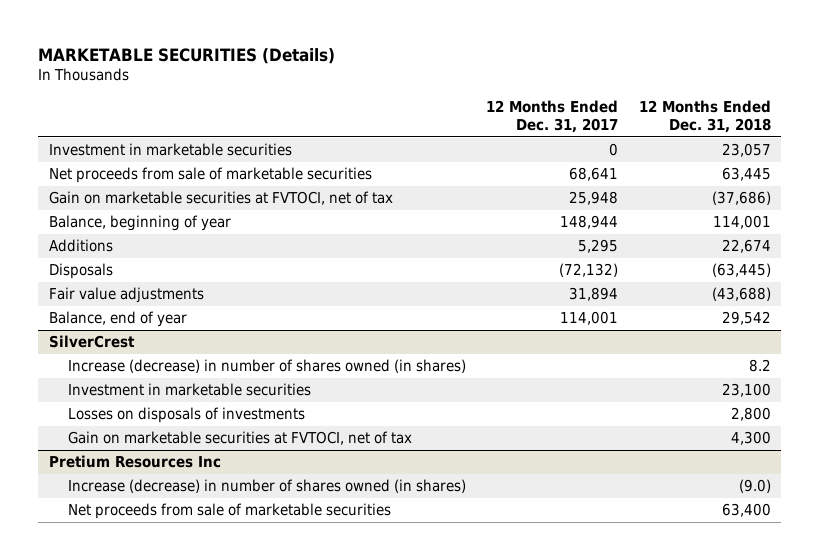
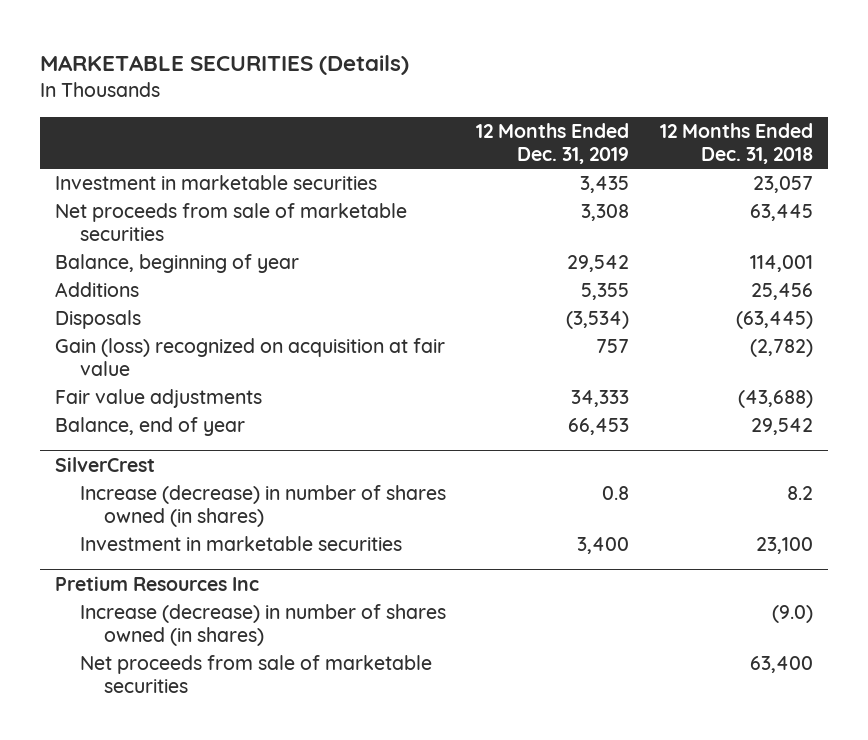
[486,100,619,133] 12 Months Ended Dec. 31, 2017 -> none
none -> [476,123,630,165] 12 Months Ended Dec. 31, 2019
[48,191,393,206] Gain on marketable securities at FVTOCI, net of tax -> none
[722,239,772,254] 22,674 -> [750,283,813,301] 25,456
none -> [55,338,446,377] Gain (loss) recognized on acquisition at fair value
[67,407,305,424] Losses on disposals of investments -> none
[67,431,412,446] Gain on marketable securities at FVTOCI, net of tax -> none

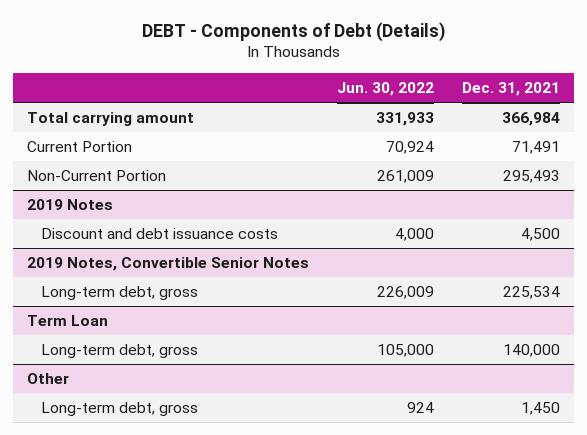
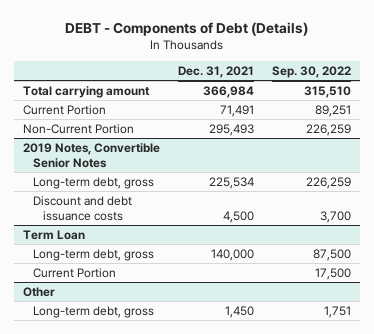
[337,81,435,96] Jun. 30, 2022 -> none
none -> [271,66,351,79] Sep. 30, 2022
[27,199,114,211] 2019 Notes -> none
[40,228,278,240] Discount and debt issuance costs -> none
none -> [32,195,132,221] Discount and debt issuance costs
none -> [32,267,116,278] Current Portion

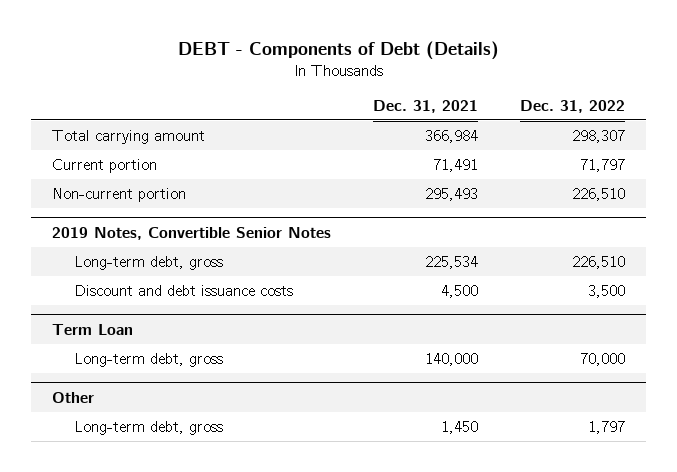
[271,66,351,79] Sep. 30, 2022 -> none
none -> [519,99,625,113] Dec. 31, 2022
[22,104,106,115] Current Portion -> [52,158,158,173] Current portion
[22,123,134,134] Non-Current Portion -> [52,187,187,202] Non-current portion
[32,267,116,278] Current Portion -> none

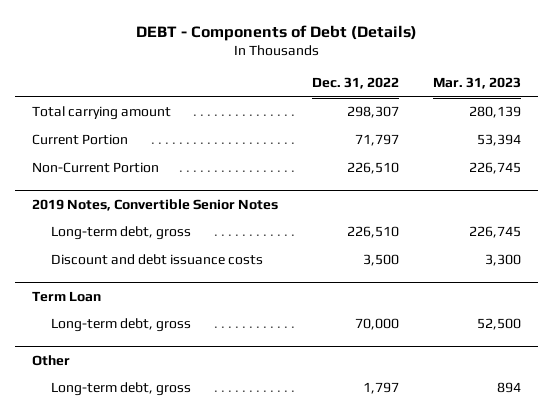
[373,99,479,113] Dec. 31, 2021 -> none
none -> [432,77,521,90] Mar. 31, 2023
[52,158,158,173] Current portion -> [32,134,129,146] Current Portion
[52,187,187,202] Non-current portion -> [32,162,160,174] Non-Current Portion

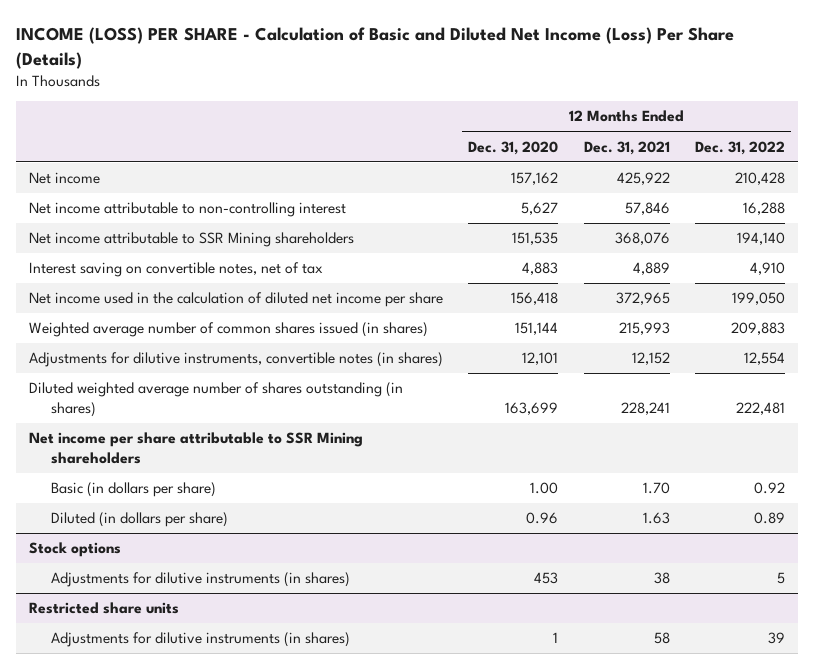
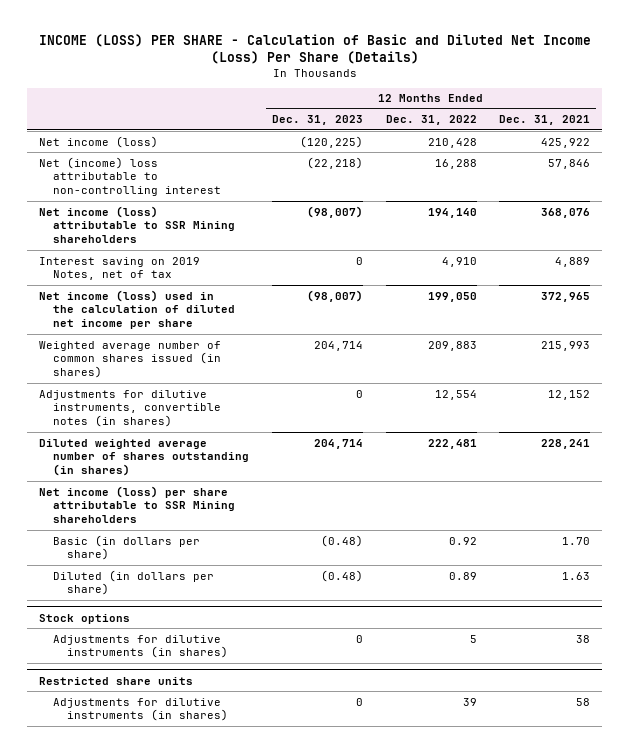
[468,140,559,155] Dec. 31, 2020 -> none
none -> [271,115,363,126] Dec. 31, 2023
[28,172,100,185] Net income -> [38,135,158,148] Net income (loss)
[28,202,346,218] Net income attributable to non-controlling interest -> [38,156,221,197] Net (income) loss attributable to non-controlling interest
[28,232,354,248] Net income attributable to SSR Mining shareholders -> [38,205,235,244] Net income (loss) attributable to SSR Mining shareholders
[28,262,323,278] Interest saving on convertible notes, net of tax -> [38,256,200,281] Interest saving on 2019 Notes, net of tax
[28,292,443,308] Net income used in the calculation of diluted net income per share -> [38,289,235,330] Net income (loss) used in the calculation of diluted net income per share
[28,432,363,465] Net income per share attributable to SSR Mining shareholders -> [38,485,235,524] Net income (loss) per share attributable to SSR Mining shareholders

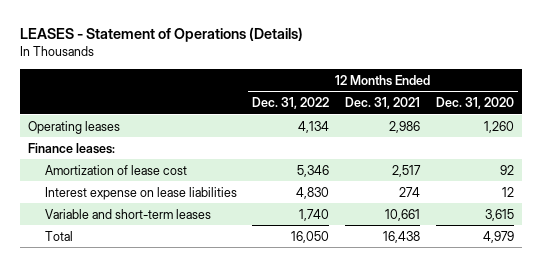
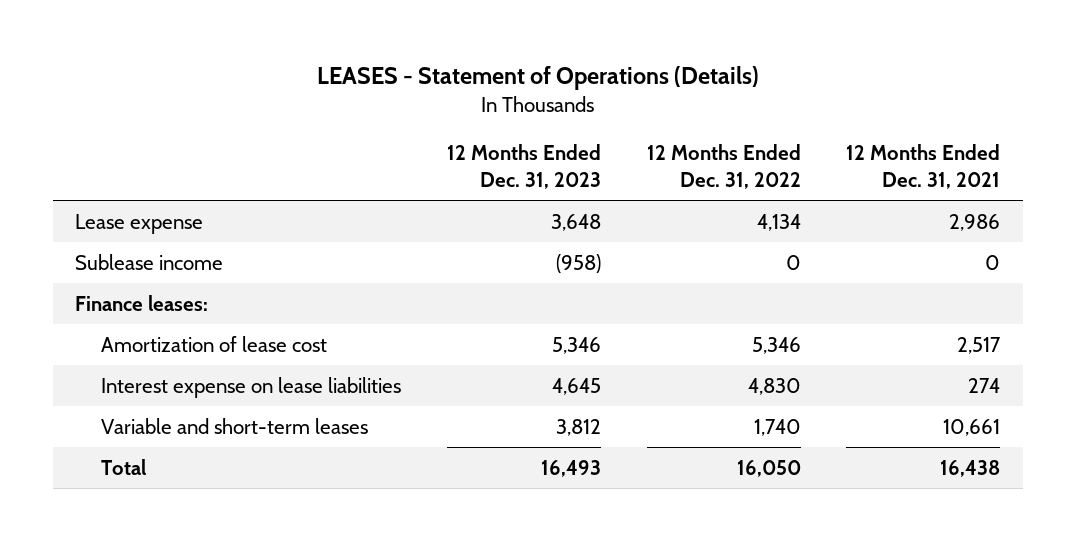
[435,96,514,109] Dec. 31, 2020 -> none
none -> [447,144,602,189] 12 Months Ended Dec. 31, 2023
[27,120,120,134] Operating leases -> [75,213,204,234] Lease expense
none -> [75,253,224,270] Sublease income

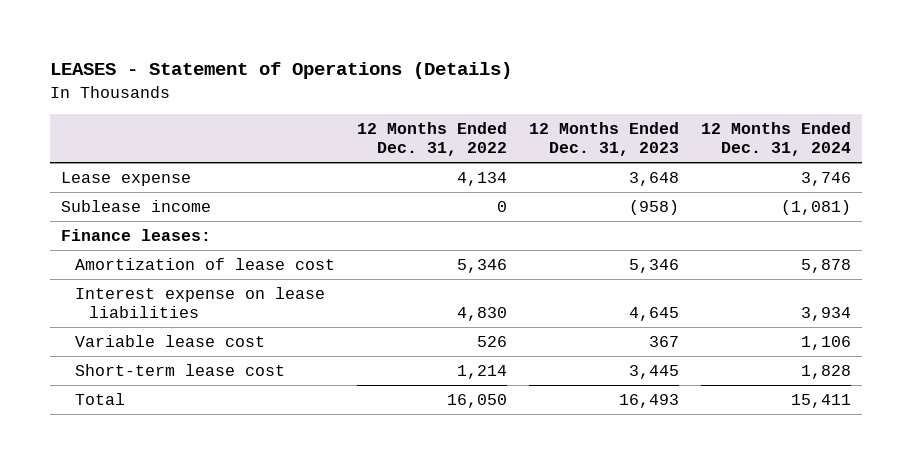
[846,144,1001,189] 12 Months Ended Dec. 31, 2021 -> none
none -> [700,122,851,157] 12 Months Ended Dec. 31, 2024
[101,417,369,434] Variable and short-term leases -> none
none -> [74,334,265,347] Variable lease cost
none -> [74,363,285,376] Short-term lease cost

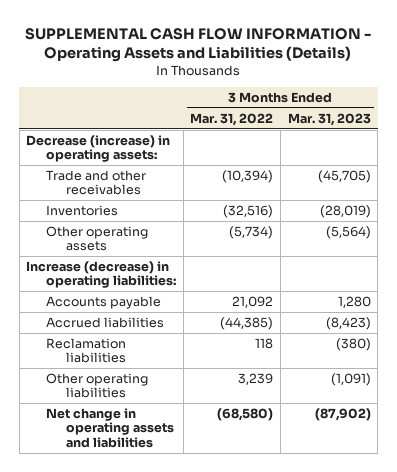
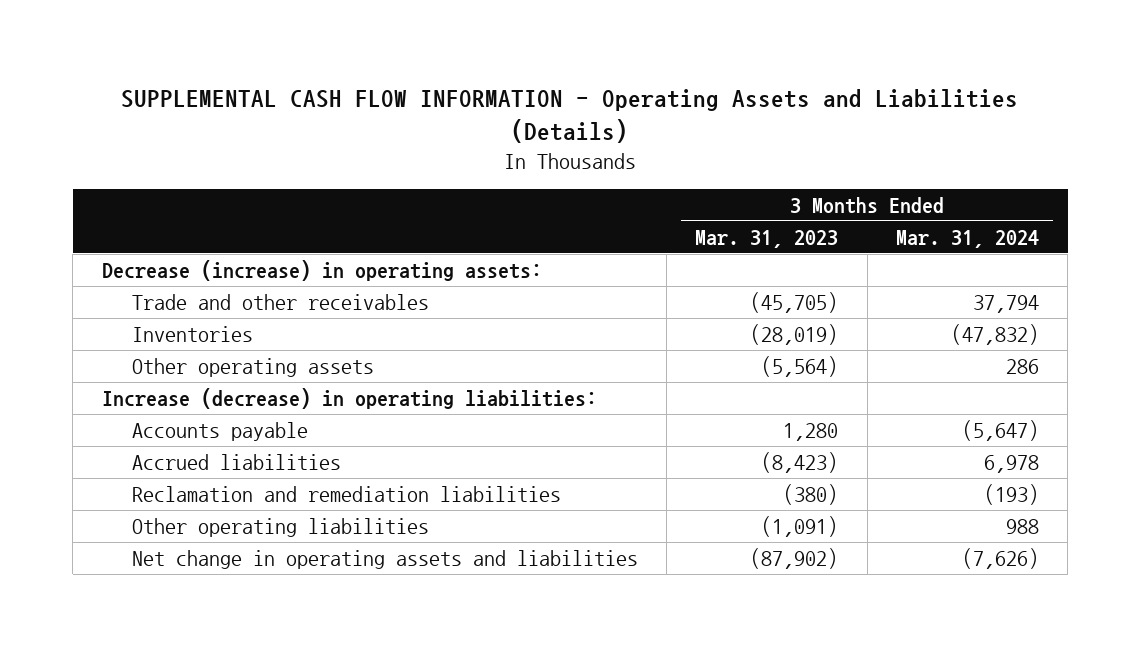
[190,112,274,126] Mar. 31, 2022 -> none
none -> [895,229,1039,248] Mar. 31, 2024
[46,337,127,364] Reclamation liabilities -> [131,485,561,502] Reclamation and remediation liabilities

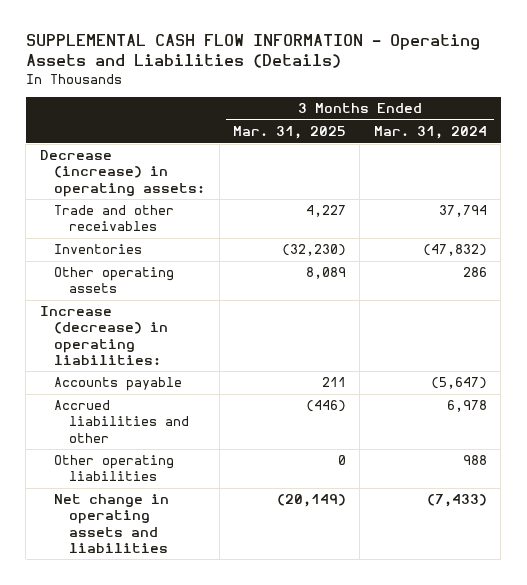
[695,229,839,248] Mar. 31, 2023 -> none
none -> [233,126,347,140] Mar. 31, 2025
[131,485,561,502] Reclamation and remediation liabilities -> none
[131,453,341,470] Accrued liabilities -> [54,400,190,443] Accrued liabilities and other
[961,547,1039,569] (7,626) -> [426,494,487,508] (7,433)

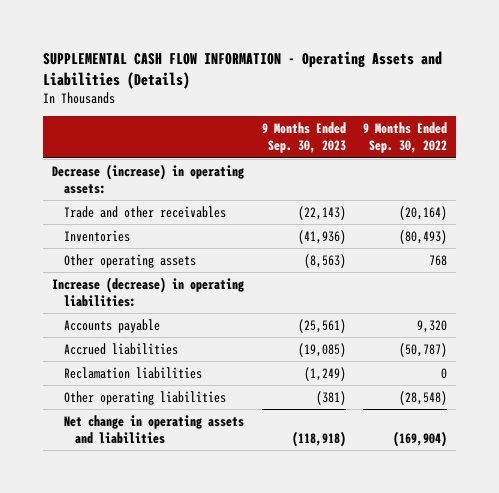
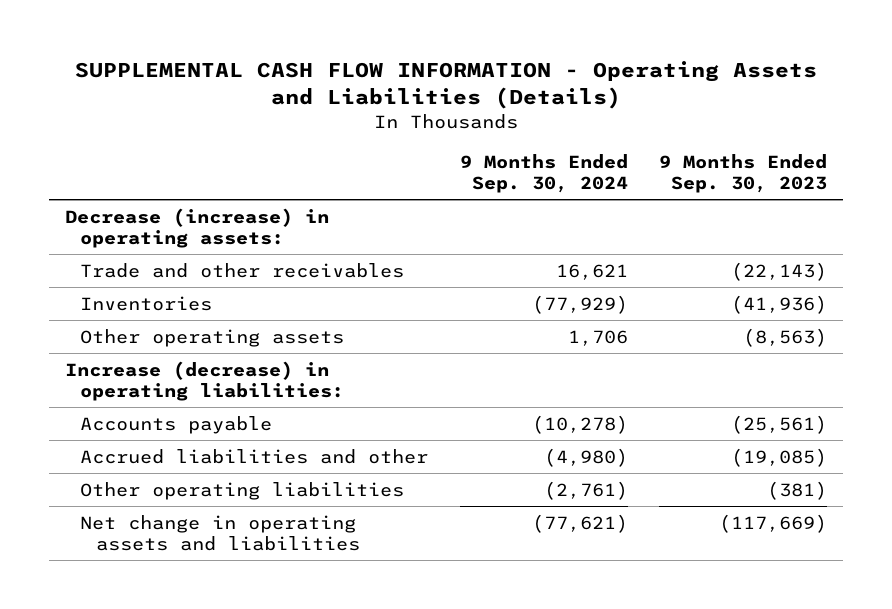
[363,122,448,154] 9 Months Ended Sep. 30, 2022 -> none
none -> [459,153,628,194] 9 Months Ended Sep. 30, 2024
[63,366,202,379] Reclamation liabilities -> none
[63,342,178,355] Accrued liabilities -> [80,448,429,464] Accrued liabilities and other
[291,430,346,447] (118,918) -> [719,513,828,533] (117,669)

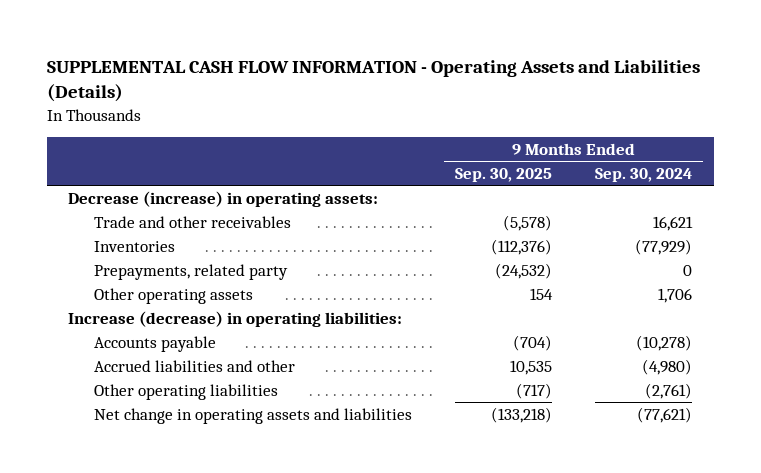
[659,153,828,194] 9 Months Ended Sep. 30, 2023 -> none
none -> [454,167,552,182] Sep. 30, 2025
none -> [93,263,288,280] Prepayments, related party

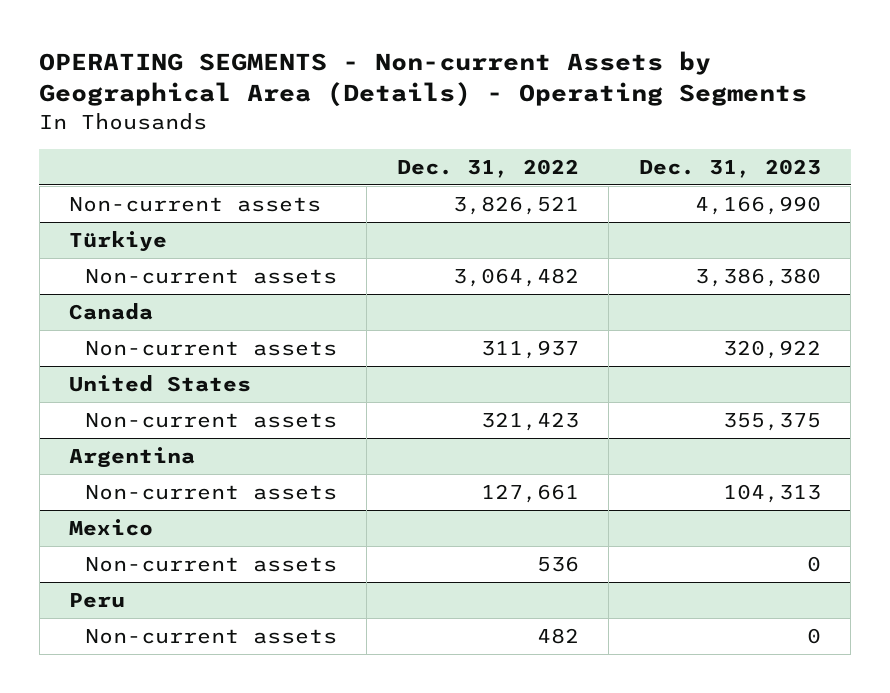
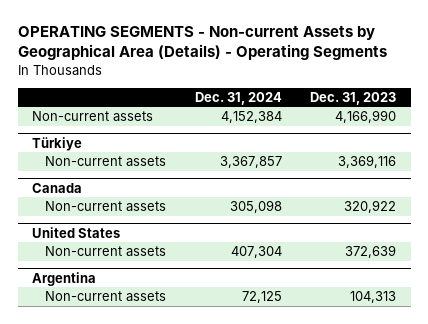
[396,158,579,178] Dec. 31, 2022 -> none
none -> [194,91,282,105] Dec. 31, 2024
[694,268,821,288] 3,386,380 -> [338,155,397,169] 3,369,116
[722,413,821,432] 355,375 -> [345,245,397,259] 372,639
[69,519,154,537] Mexico -> none
[84,557,337,573] Non-current assets -> none
[69,593,126,609] Peru -> none
[84,629,337,645] Non-current assets -> none

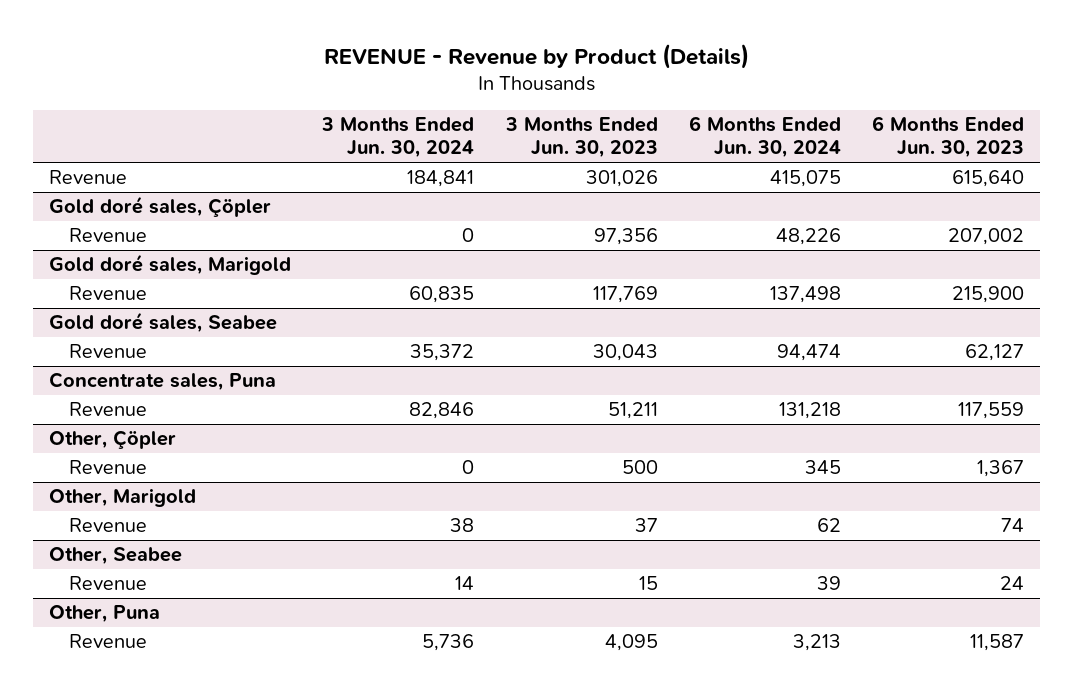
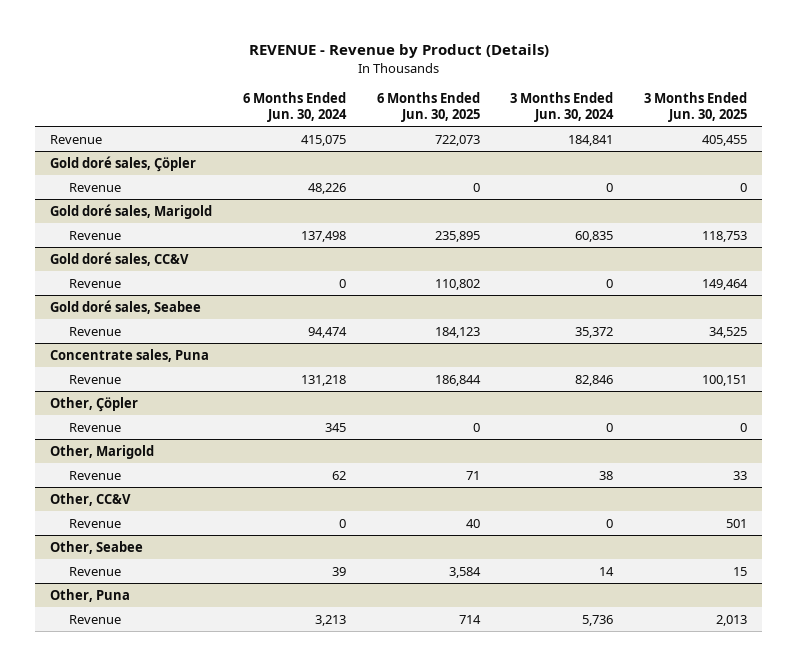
[504,117,658,159] 3 Months Ended Jun. 30, 2023 -> none
[872,116,1025,159] 6 Months Ended Jun. 30, 2023 -> none
none -> [376,91,480,122] 6 Months Ended Jun. 30, 2025
none -> [643,91,747,122] 3 Months Ended Jun. 30, 2025
none -> [50,251,190,266] Gold doré sales, CC&V
none -> [68,278,121,288] Revenue
none -> [50,492,132,506] Other, CC&V
none -> [68,518,121,528] Revenue

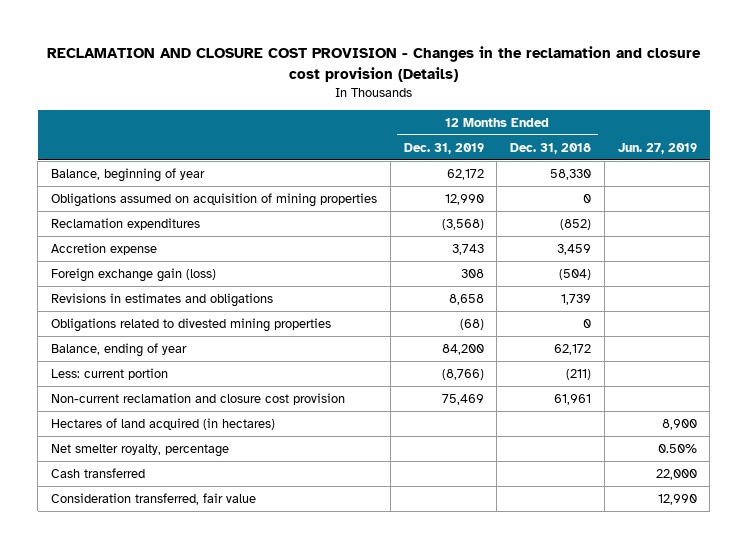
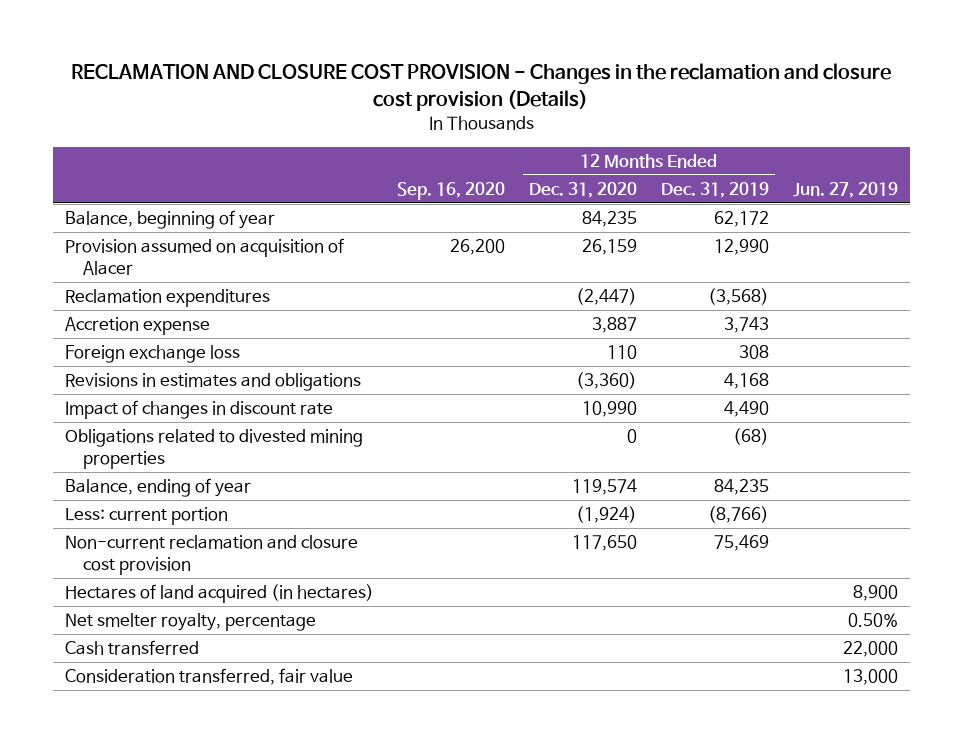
[510,142,592,154] Dec. 31, 2018 -> none
none -> [397,182,506,201] Sep. 16, 2020
none -> [529,182,638,199] Dec. 31, 2020
[51,192,378,207] Obligations assumed on acquisition of mining properties -> [64,238,344,275] Provision assumed on acquisition of Alacer
[51,267,217,282] Foreign exchange gain (loss) -> [64,345,240,364] Foreign exchange loss
[448,293,484,305] 8,658 -> [723,373,769,390] 4,168
none -> [64,400,333,420] Impact of changes in discount rate
[441,343,484,355] 84,200 -> [713,479,769,496] 84,235
[657,493,697,505] 12,990 -> [842,669,898,686] 13,000

